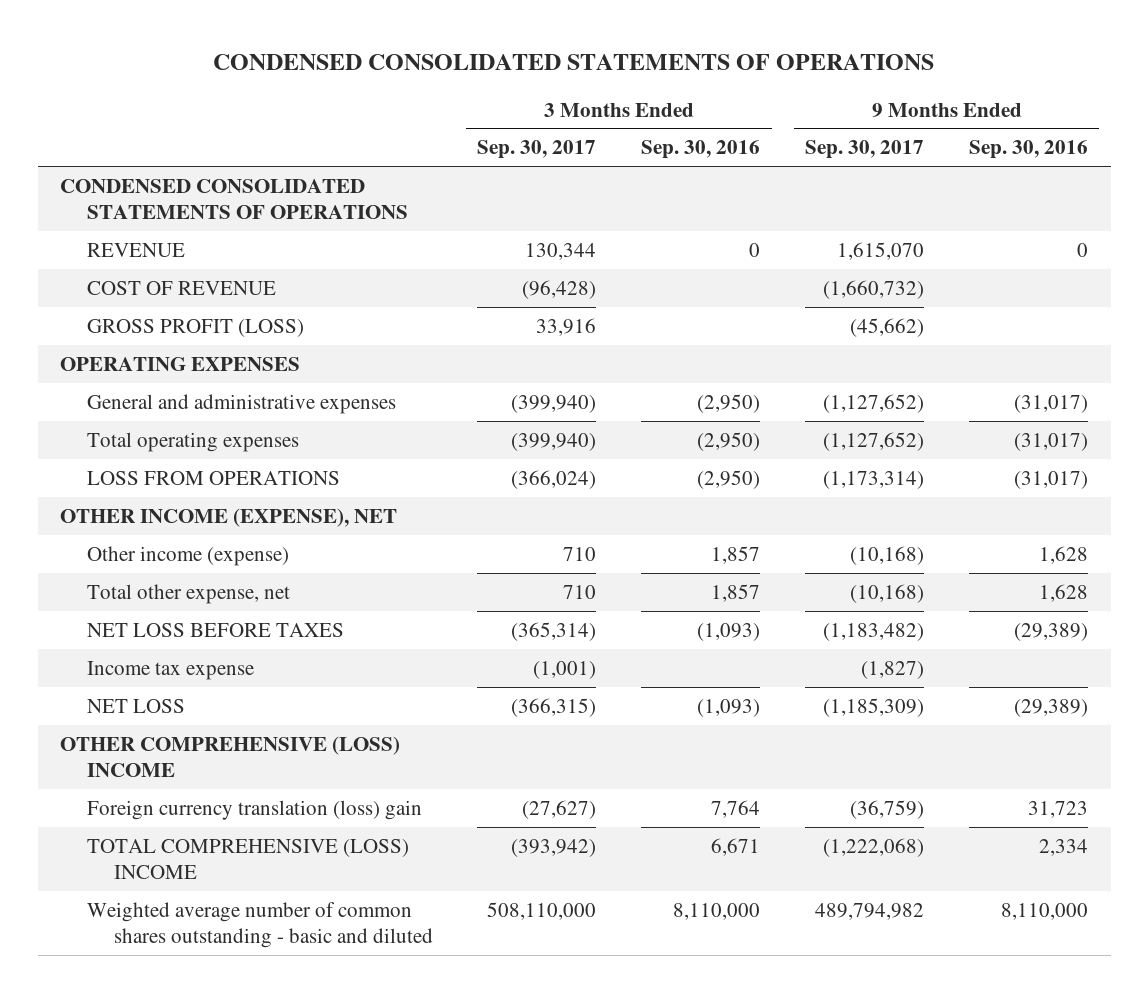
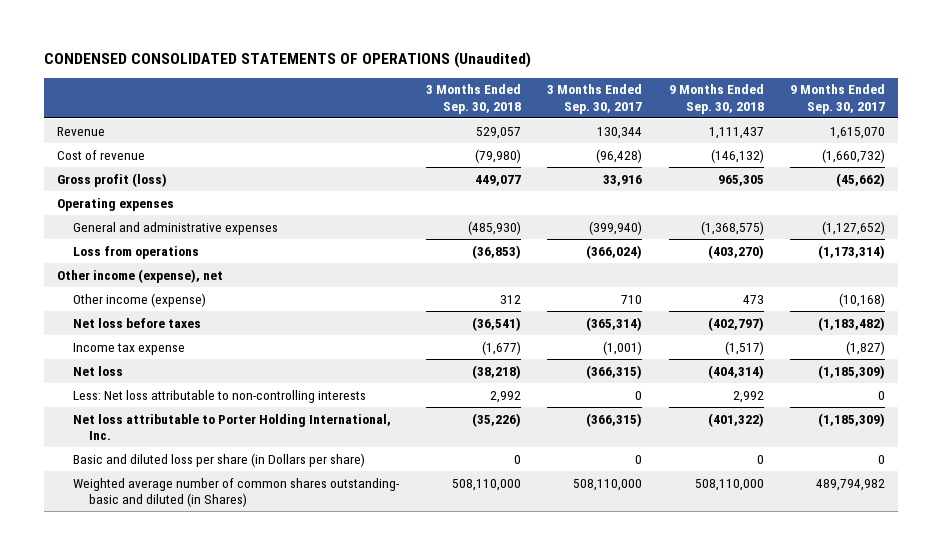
[213,54,935,71] CONDENSED CONSOLIDATED STATEMENTS OF OPERATIONS -> [43,52,531,69] CONDENSED CONSOLIDATED STATEMENTS OF OPERATIONS (Unaudited)
[641,140,761,160] Sep. 30, 2016 -> none
[969,140,1089,160] Sep. 30, 2016 -> none
none -> [425,84,521,114] 3 Months Ended Sep. 30, 2018
none -> [668,84,764,114] 9 Months Ended Sep. 30, 2018
[60,178,408,220] CONDENSED CONSOLIDATED STATEMENTS OF OPERATIONS -> none
[86,242,185,257] REVENUE -> [56,126,105,136] Revenue
[86,280,276,295] COST OF REVENUE -> [56,149,145,160] Cost of revenue
[86,318,304,337] GROSS PROFIT (LOSS) -> [56,172,167,187] Gross profit (loss)
[60,356,301,371] OPERATING EXPENSES -> [56,197,174,211] Operating expenses
[86,431,299,452] Total operating expenses -> none
[86,470,340,485] LOSS FROM OPERATIONS -> [73,245,200,259] Loss from operations
[60,507,398,527] OTHER INCOME (EXPENSE), NET -> [56,268,223,283] Other income (expense), net
[86,583,290,604] Total other expense, net -> none
[86,622,344,637] NET LOSS BEFORE TAXES -> [73,317,202,328] Net loss before taxes
[60,735,401,778] OTHER COMPREHENSIVE (LOSS) INCOME -> none
[86,799,422,820] Foreign currency translation (loss) gain -> none
[86,838,409,880] TOTAL COMPREHENSIVE (LOSS) INCOME -> none
none -> [73,365,124,376] Net loss
none -> [73,389,367,403] Less: Net loss attributable to non-controlling interests
[86,698,185,713] NET LOSS -> [73,413,392,441] Net loss attributable to Porter Holding International, Inc.
none -> [73,452,366,467] Basic and diluted loss per share (in Dollars per share)
[86,901,433,949] Weighted average number of common shares outstanding - basic and diluted -> [73,477,401,508] Weighted average number of common shares outstanding- basic and diluted (in Shares)

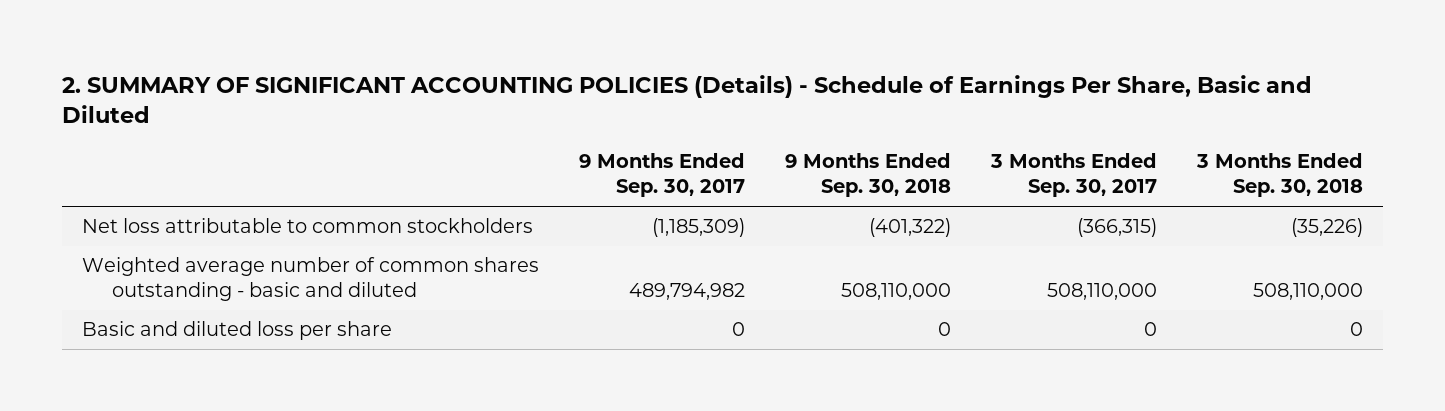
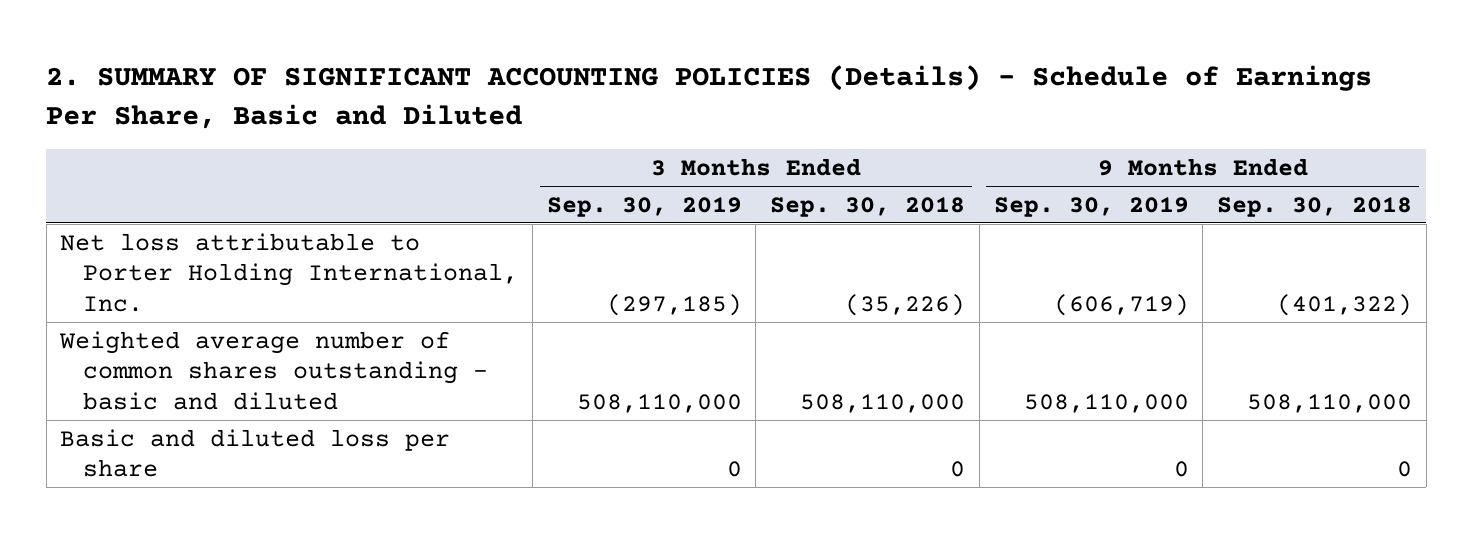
[579,153,746,198] 9 Months Ended Sep. 30, 2017 -> none
[990,153,1158,198] 3 Months Ended Sep. 30, 2017 -> none
none -> [546,196,742,217] Sep. 30, 2019
none -> [993,196,1189,217] Sep. 30, 2019
[82,218,534,234] Net loss attributable to common stockholders -> [60,232,519,312] Net loss attributable to Porter Holding International, Inc.

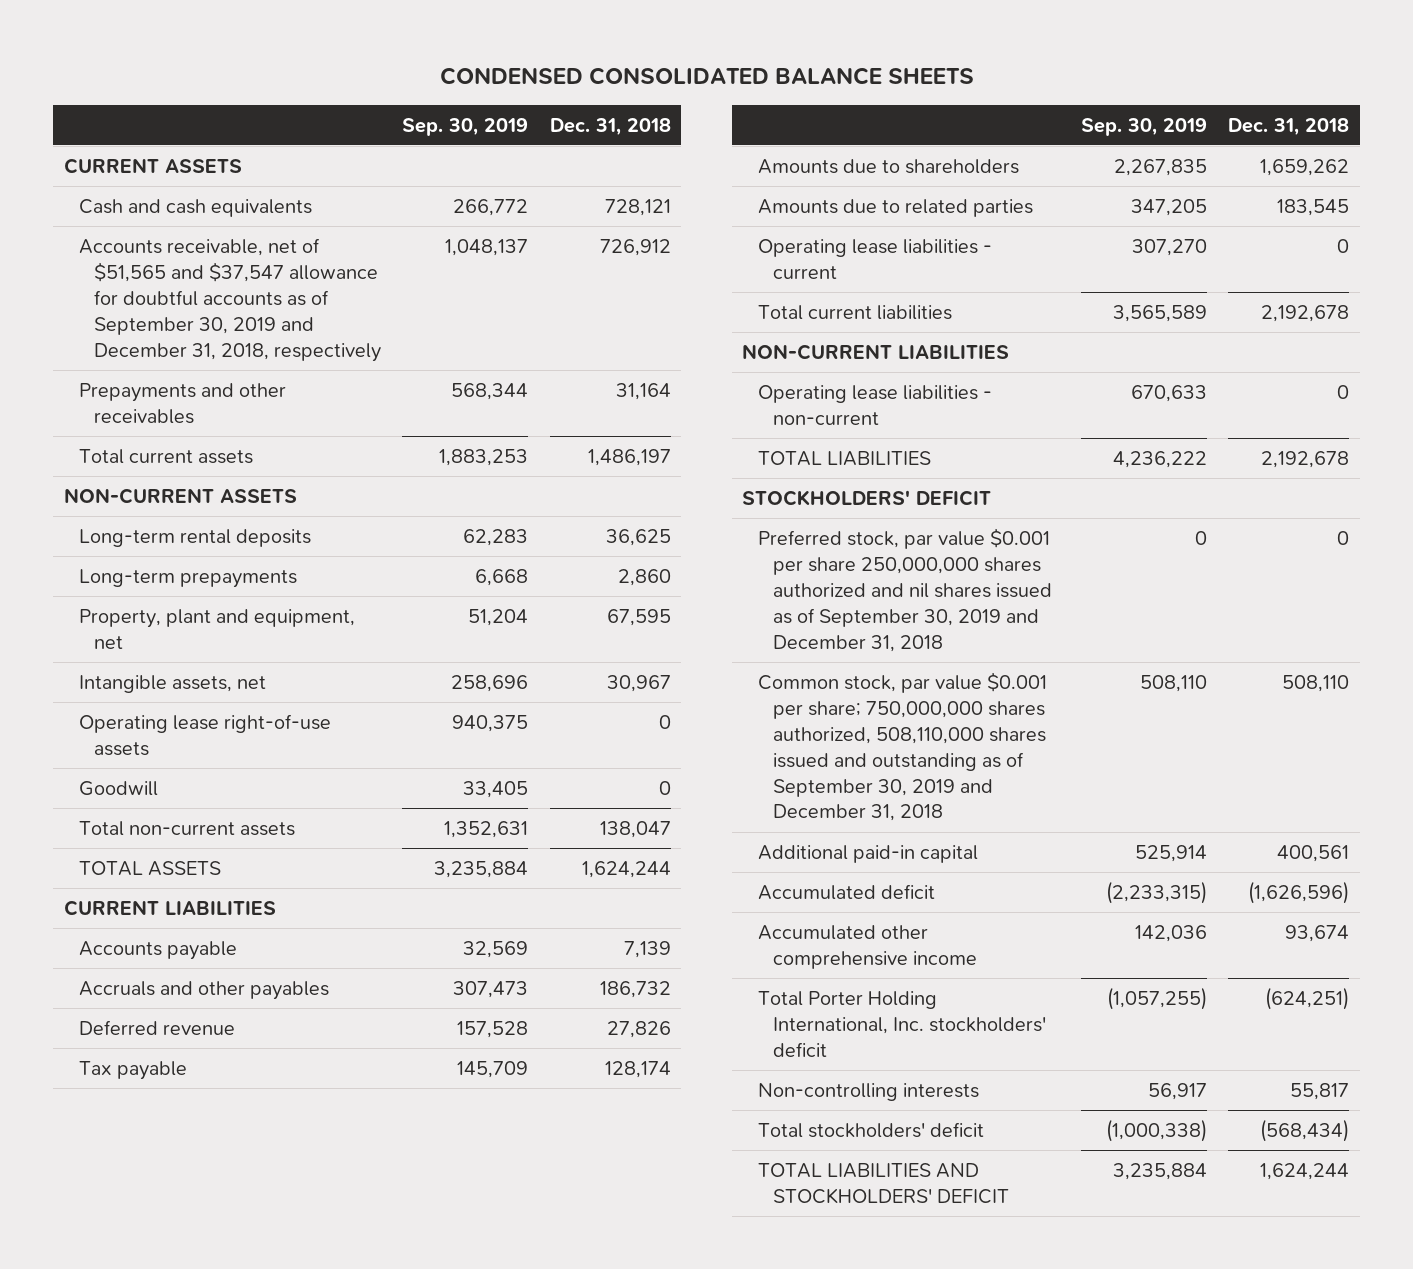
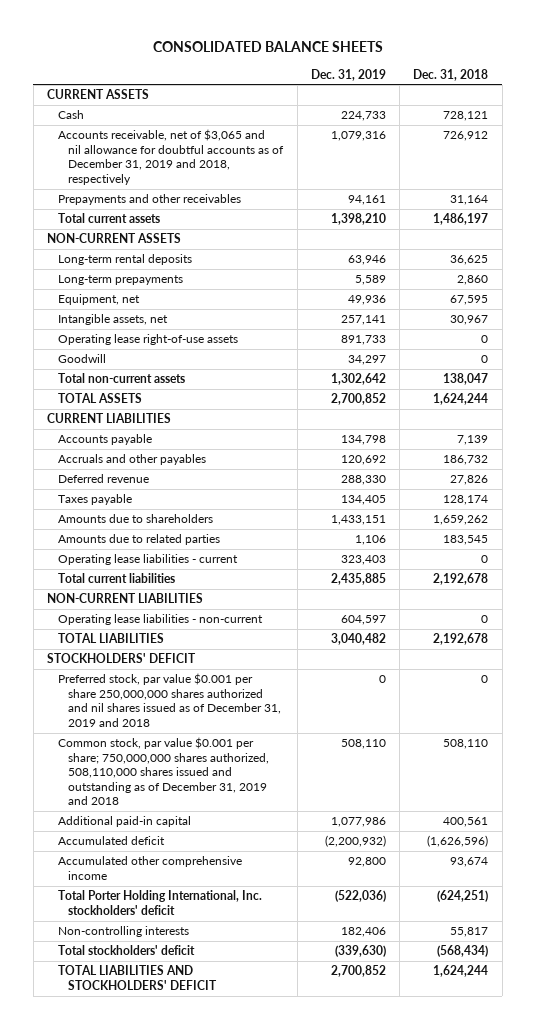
[439,67,974,86] CONDENSED CONSOLIDATED BALANCE SHEETS -> [152,41,383,53] CONSOLIDATED BALANCE SHEETS
[402,117,529,136] Sep. 30, 2019 -> none
none -> [310,68,386,81] Dec. 31, 2019
[78,198,312,217] Cash and cash equivalents -> [57,110,84,120] Cash
[78,237,382,362] Accounts receivable, net of $51,565 and $37,547 allowance for doubtful accounts as of September 30, 2019 and December 31, 2018, respectively -> [57,129,285,185] Accounts receivable, net of $3,065 and nil allowance for doubtful accounts as of December 31, 2019 and 2018, respectively
[78,608,355,649] Property, plant and equipment, net -> [57,294,140,306] Equipment, net
[78,1060,187,1080] Tax payable -> [57,494,132,506] Taxes payable
[757,527,1052,652] Preferred stock, par value $0.001 per share 250,000,000 shares authorized and nil shares issued as of September 30, 2019 and December 31, 2018 -> [57,673,282,727] Preferred stock, par value $0.001 per share 250,000,000 shares authorized and nil shares issued as of December 31, 2019 and 2018
[757,671,1047,822] Common stock, par value $0.001 per share; 750,000,000 shares authorized, 508,110,000 shares issued and outstanding as of September 30, 2019 and December 31, 2018 -> [57,737,270,806] Common stock, par value $0.001 per share; 750,000,000 shares authorized, 508,110,000 shares issued and outstanding as of December 31, 2019 and 2018

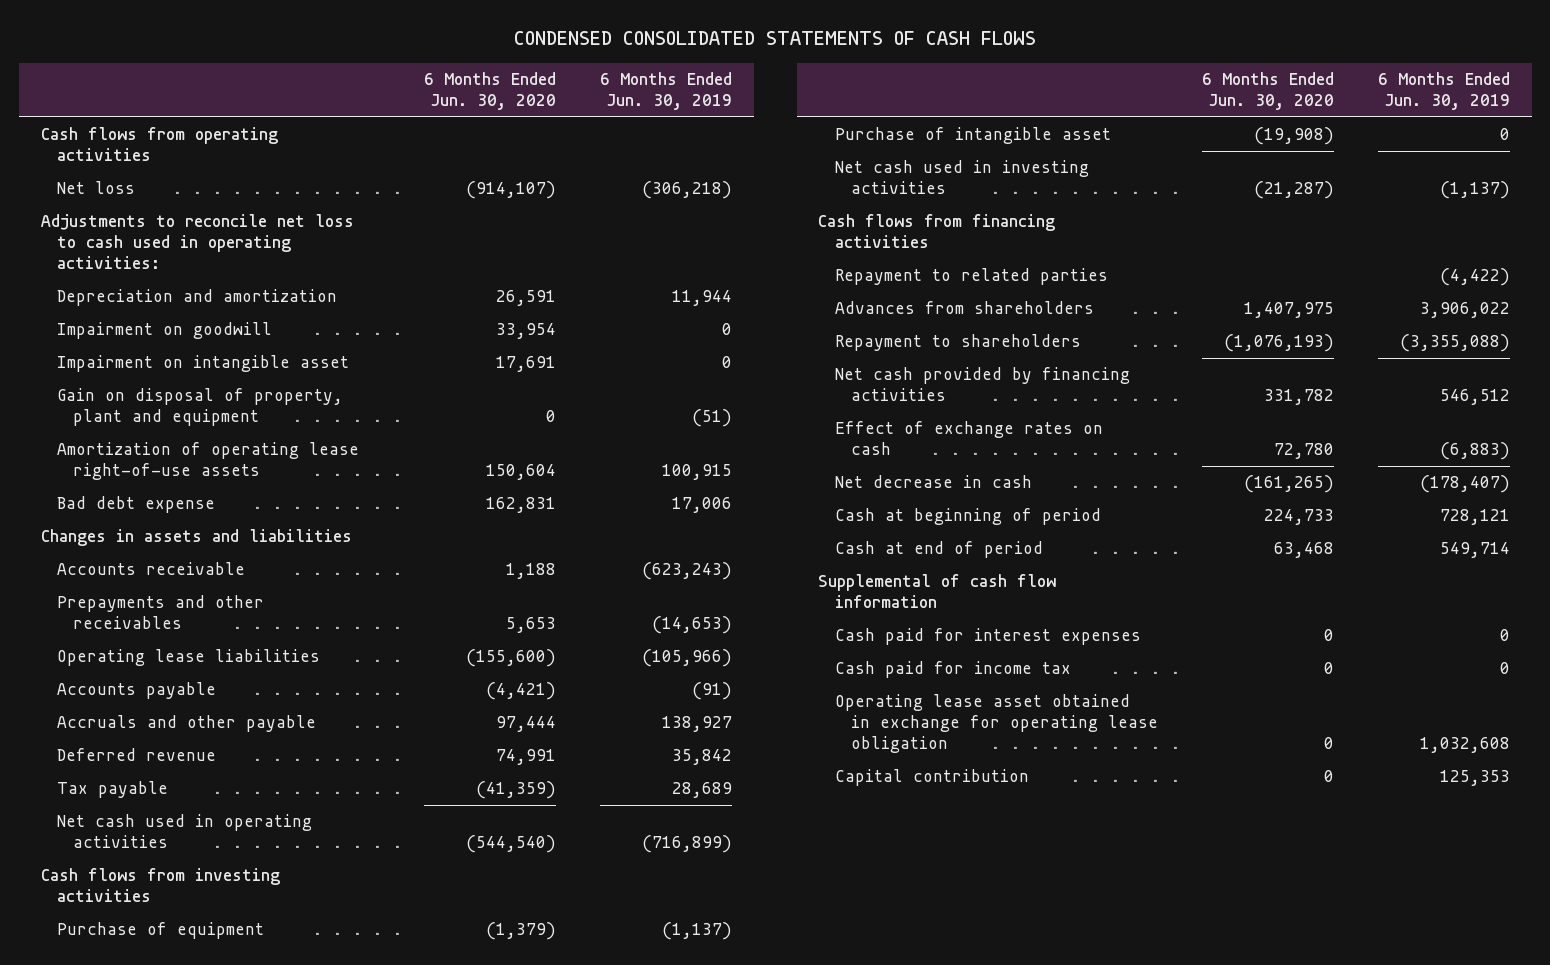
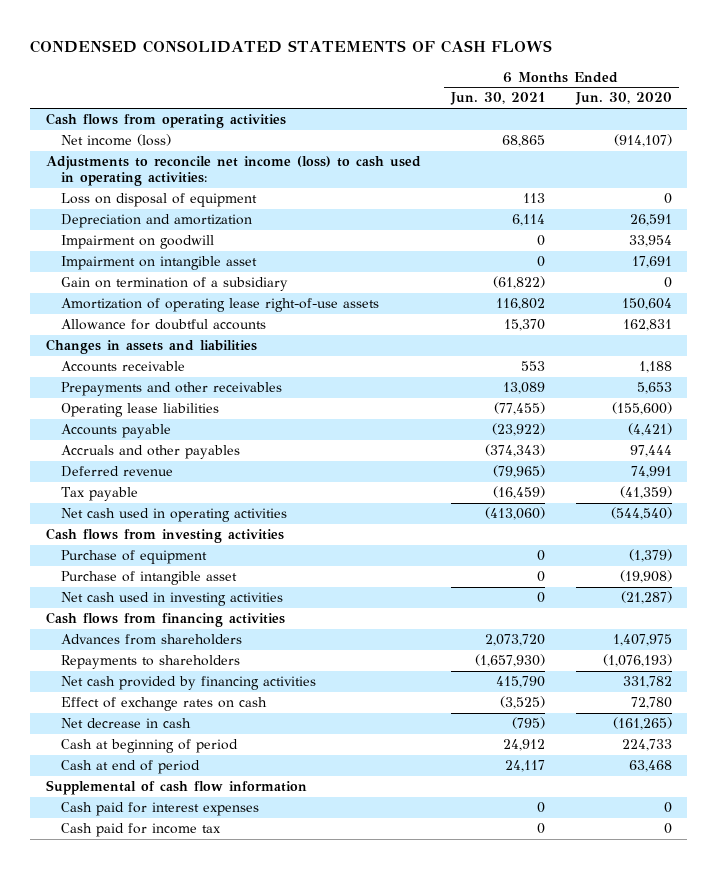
[599,72,732,110] 6 Months Ended Jun. 30, 2019 -> none
none -> [450,92,546,106] Jun. 30, 2021
[57,181,136,195] Net loss -> [61,134,172,147] Net income (loss)
[40,214,354,270] Adjustments to reconcile net loss to cash used in operating activities: -> [45,156,421,187] Adjustments to reconcile net income (loss) to cash used in operating activities:
none -> [61,193,258,208] Loss on disposal of equipment
[57,388,344,427] Gain on disposal of property, plant and equipment -> none
none -> [61,277,289,292] Gain on termination of a subsidiary
[57,496,216,514] Bad debt expense -> [61,319,267,331] Allowance for doubtful accounts
[57,715,317,733] Accruals and other payable -> [61,445,241,460] Accruals and other payables
[834,268,1108,286] Repayment to related parties -> none
[834,334,1081,352] Repayment to shareholders -> [61,655,241,670] Repayments to shareholders
[834,694,1159,754] Operating lease asset obtained in exchange for operating lease obligation -> none
[834,769,1029,787] Capital contribution -> none

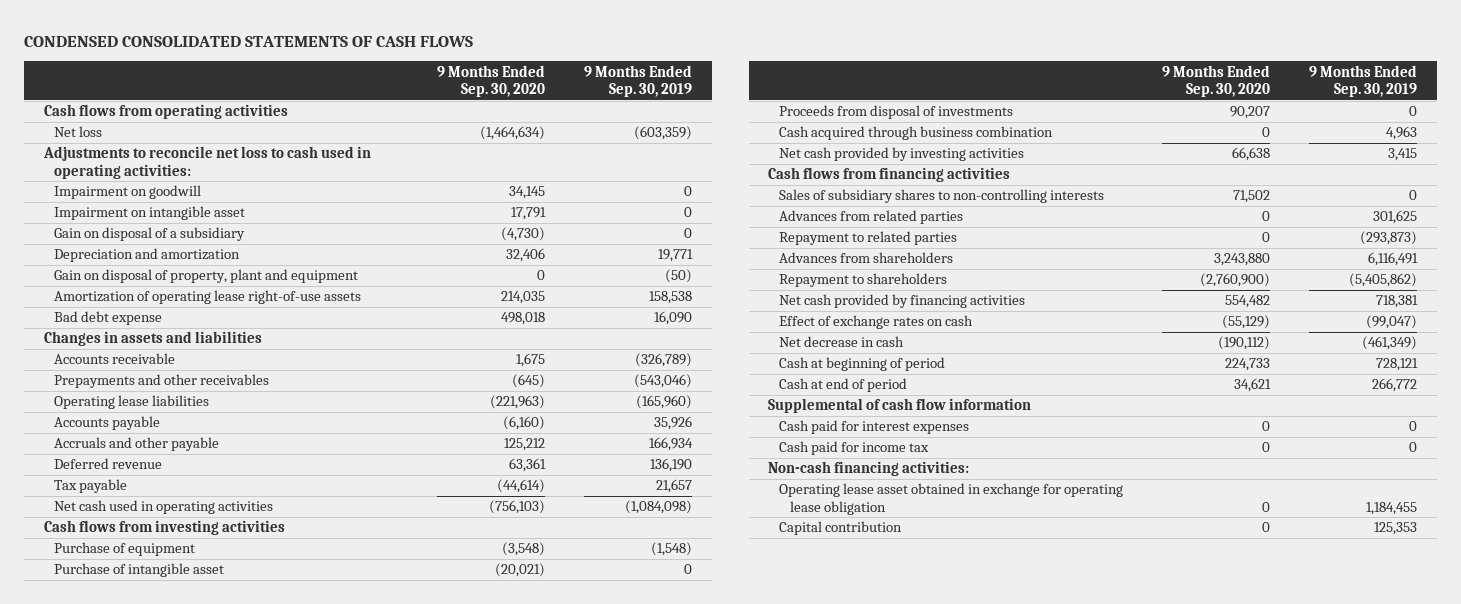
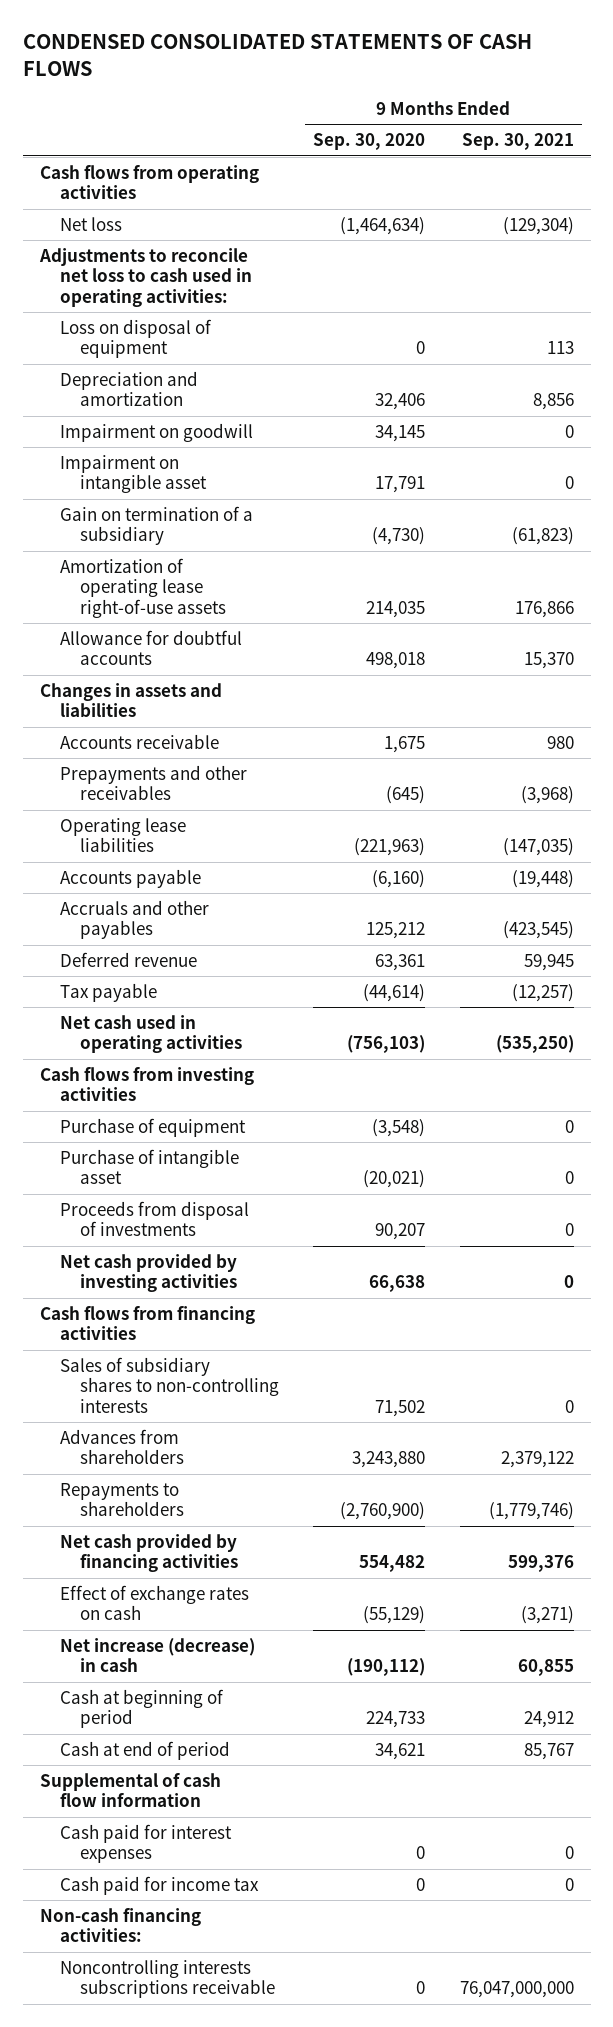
[584,64,693,98] 9 Months Ended Sep. 30, 2019 -> none
none -> [461,133,574,151] Sep. 30, 2021
none -> [59,318,212,359] Loss on disposal of equipment
[54,248,241,263] Depreciation and amortization -> [59,370,198,407] Depreciation and amortization
[54,269,359,284] Gain on disposal of property, plant and equipment -> none
[54,227,246,242] Gain on disposal of a subsidiary -> [59,505,253,546] Gain on termination of a subsidiary
[54,311,163,326] Bad debt expense -> [59,629,242,666] Allowance for doubtful accounts
[54,437,220,452] Accruals and other payable -> [59,899,209,940] Accruals and other payables
[778,126,1053,141] Cash acquired through business combination -> none
[778,210,963,225] Advances from related parties -> none
[778,231,957,246] Repayment to related parties -> none
[778,273,947,288] Repayment to shareholders -> [59,1482,184,1517] Repayments to shareholders
[778,336,904,348] Net decrease in cash -> [59,1637,255,1673] Net increase (decrease) in cash
[778,483,1123,515] Operating lease asset obtained in exchange for operating lease obligation -> none
[778,521,902,536] Capital contribution -> none
none -> [59,1959,275,1999] Noncontrolling interests subscriptions receivable

